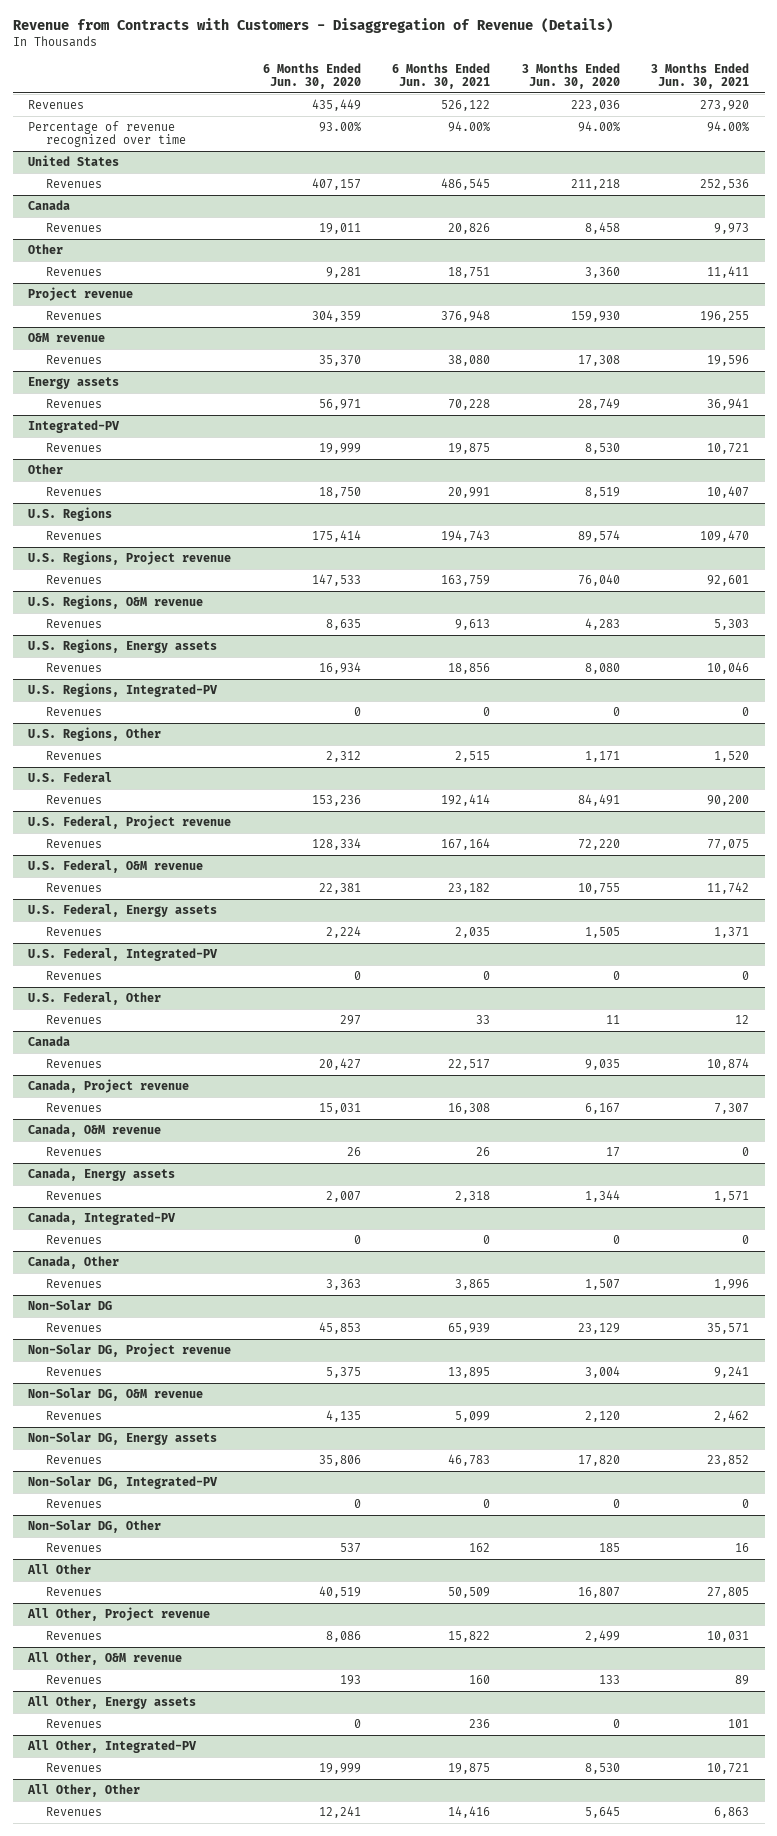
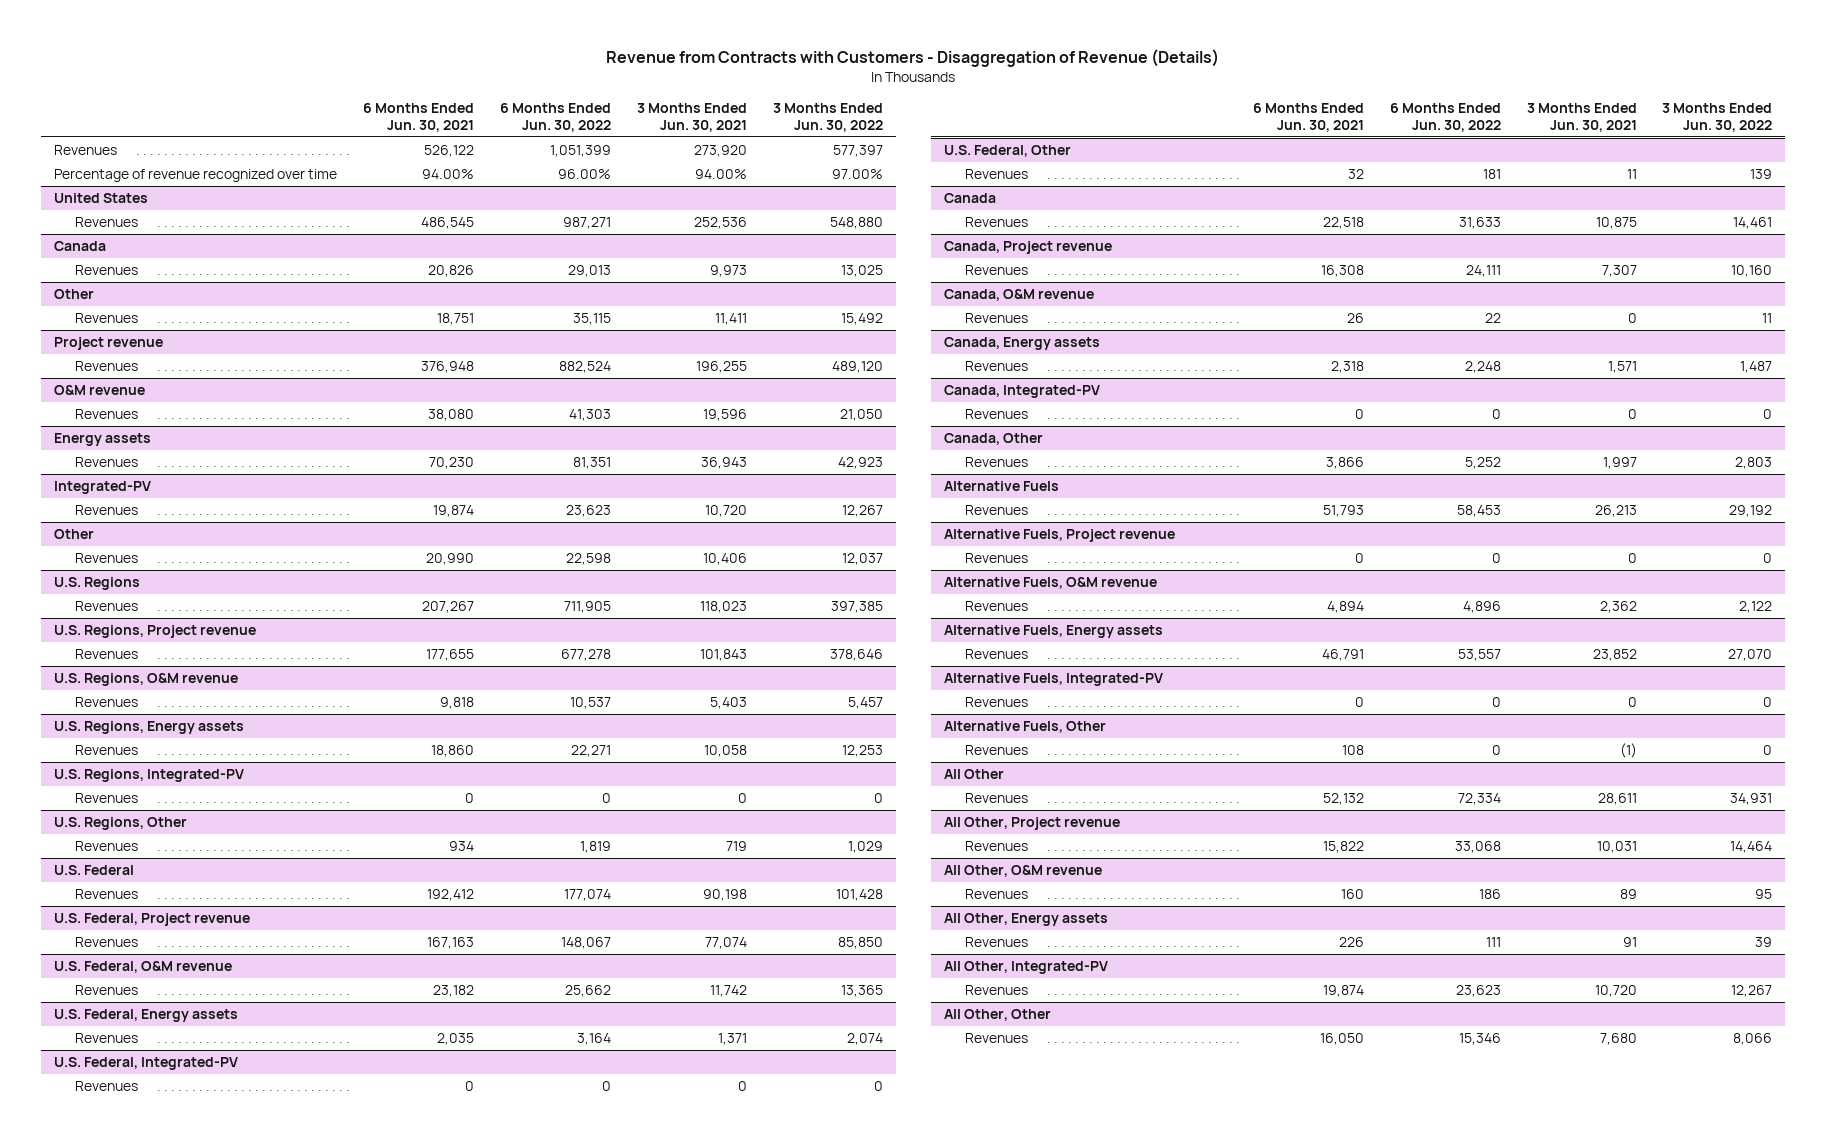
[262,62,361,89] 6 Months Ended Jun. 30, 2020 -> none
[521,62,620,89] 3 Months Ended Jun. 30, 2020 -> none
none -> [499,102,611,133] 6 Months Ended Jun. 30, 2022
none -> [772,102,883,133] 3 Months Ended Jun. 30, 2022
[448,398,491,410] 70,228 -> [428,456,474,469] 70,230
[707,397,750,410] 36,941 -> [700,456,747,469] 36,943
[448,442,491,454] 19,875 -> [432,504,474,517] 19,874
[707,442,750,454] 10,721 -> [704,504,747,517] 10,720
[448,486,491,498] 20,991 -> [425,552,474,565] 20,990
[707,485,750,498] 10,407 -> [702,552,747,565] 10,406
[441,529,491,542] 194,743 -> [421,600,474,613] 207,267
[700,529,750,542] 109,470 -> [699,600,747,613] 118,023
[441,574,491,586] 163,759 -> [425,648,474,661] 177,655
[707,574,750,586] 92,601 -> [699,648,747,661] 101,843
[455,618,491,630] 9,613 -> [439,696,474,709] 9,818
[714,618,750,630] 5,303 -> [709,696,747,709] 5,403
[448,662,491,674] 18,856 -> [430,744,474,757] 18,860
[707,661,750,674] 10,046 -> [703,744,747,757] 10,058
[455,750,491,762] 2,515 -> [448,840,474,851] 934
[714,750,750,762] 1,520 -> [725,840,747,851] 719
[441,793,491,806] 192,414 -> [426,888,474,901] 192,412
[707,794,750,806] 90,200 -> [702,888,747,901] 90,198
[441,837,491,850] 167,164 -> [426,936,474,949] 167,163
[707,838,750,850] 77,075 -> [704,936,747,949] 77,074
[476,1014,491,1024] 33 -> [1347,168,1364,179] 32
[735,1014,750,1024] 12 -> [1626,168,1637,179] 11
[448,1058,491,1070] 22,517 -> [1322,216,1364,229] 22,518
[707,1057,750,1070] 10,874 -> [1595,216,1637,229] 10,875
[28,1299,113,1310] Non-Solar DG -> none
[28,1342,232,1357] Non-Solar DG, Project revenue -> none
[46,1366,103,1376] Revenues -> none
[28,1387,204,1401] Non-Solar DG, O&M revenue -> none
[46,1410,103,1420] Revenues -> none
[28,1431,218,1445] Non-Solar DG, Energy assets -> none
[46,1454,103,1464] Revenues -> none
[28,1475,219,1489] Non-Solar DG, Integrated-PV -> none
[455,1278,491,1290] 3,865 -> [1325,456,1364,469] 3,866
[714,1278,750,1290] 1,996 -> [1602,456,1637,469] 1,997
none -> [943,480,1059,491] Alternative Fuels
[448,1322,491,1334] 65,939 -> [1322,504,1364,517] 51,793
[707,1322,750,1334] 35,571 -> [1594,504,1637,517] 26,213
none -> [943,528,1175,542] Alternative Fuels, Project revenue
[28,1519,162,1533] Non-Solar DG, Other -> none
none -> [943,576,1157,589] Alternative Fuels, O&M revenue
[469,1542,491,1552] 162 -> [1326,600,1364,613] 4,894
[735,1542,750,1552] 16 -> [1599,600,1637,613] 2,362
none -> [943,624,1163,638] Alternative Fuels, Energy assets
none -> [965,648,1029,659] Revenues
none -> [943,672,1163,686] Alternative Fuels, Integrated-PV
none -> [965,696,1029,707] Revenues
none -> [943,720,1106,733] Alternative Fuels, Other
none -> [965,744,1029,755] Revenues
[448,1586,491,1598] 50,509 -> [1322,792,1364,805] 52,132
[707,1586,750,1598] 27,805 -> [1597,792,1637,805] 28,611
[469,1718,491,1728] 236 -> [1338,936,1364,947] 226
[728,1718,750,1728] 101 -> [1622,936,1637,947] 91
[448,1762,491,1774] 19,875 -> [1322,984,1364,997] 19,874
[707,1762,750,1774] 10,721 -> [1594,984,1637,997] 10,720
[448,1805,491,1818] 14,416 -> [1319,1032,1364,1045] 16,050
[714,1806,750,1818] 6,863 -> [1599,1032,1637,1045] 7,680

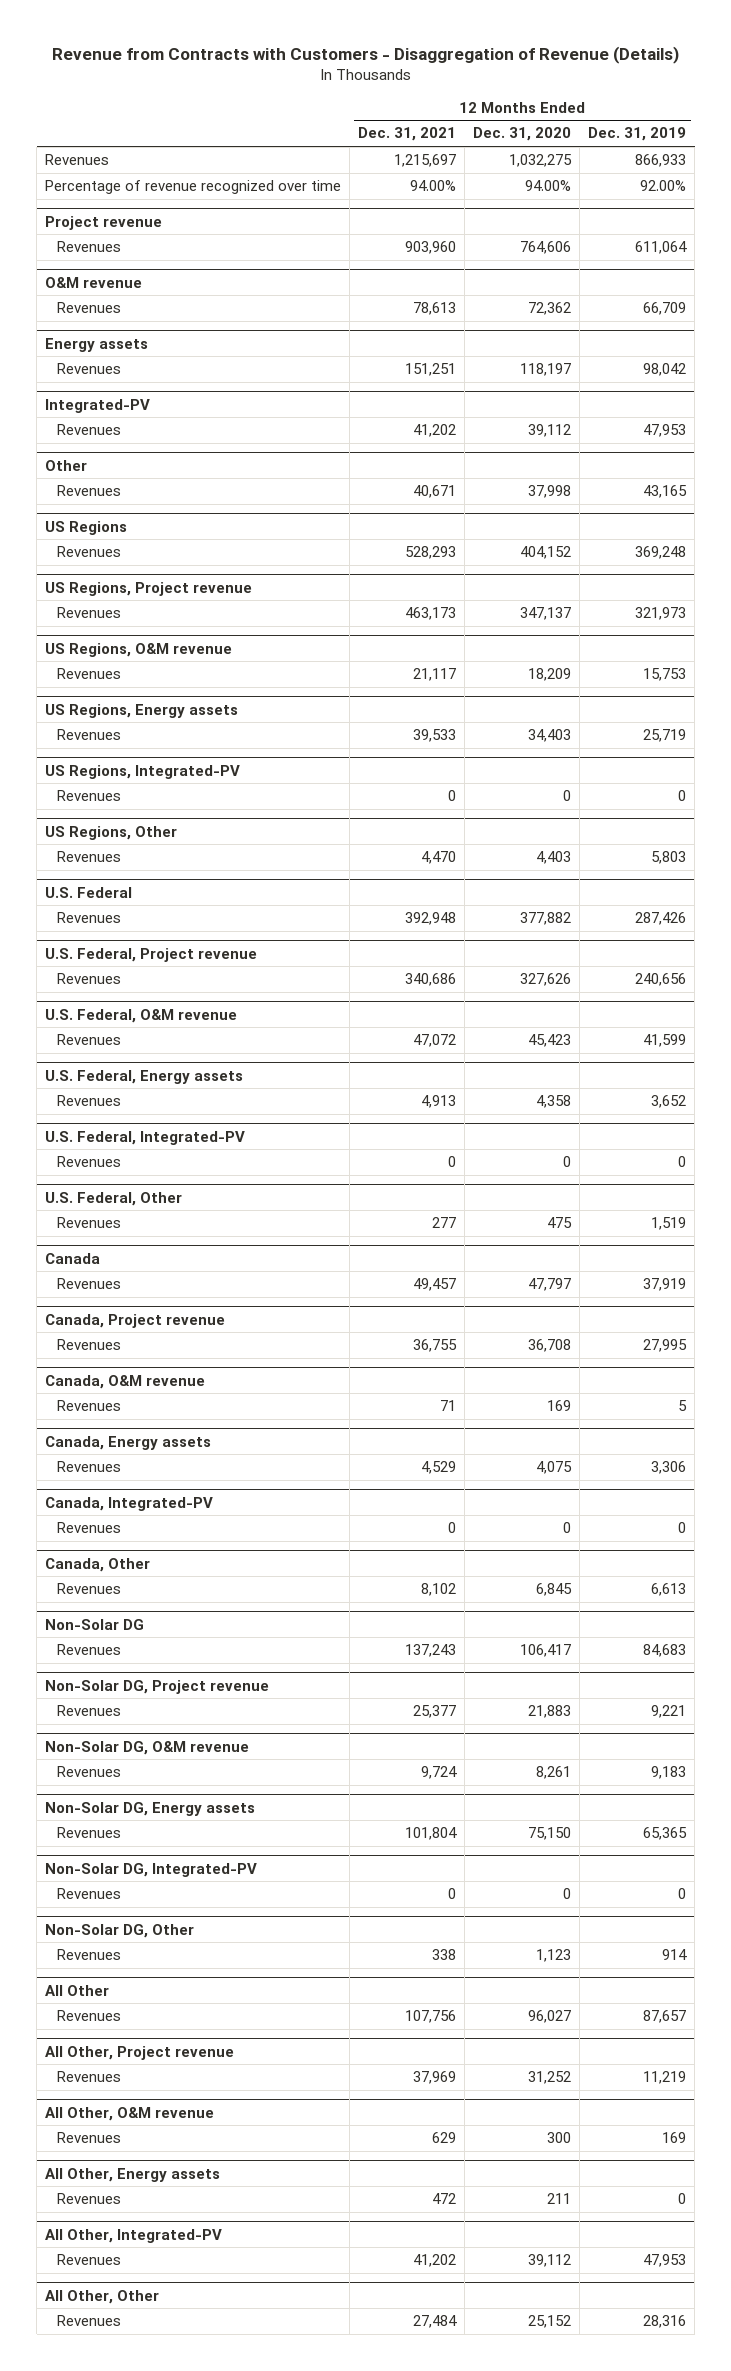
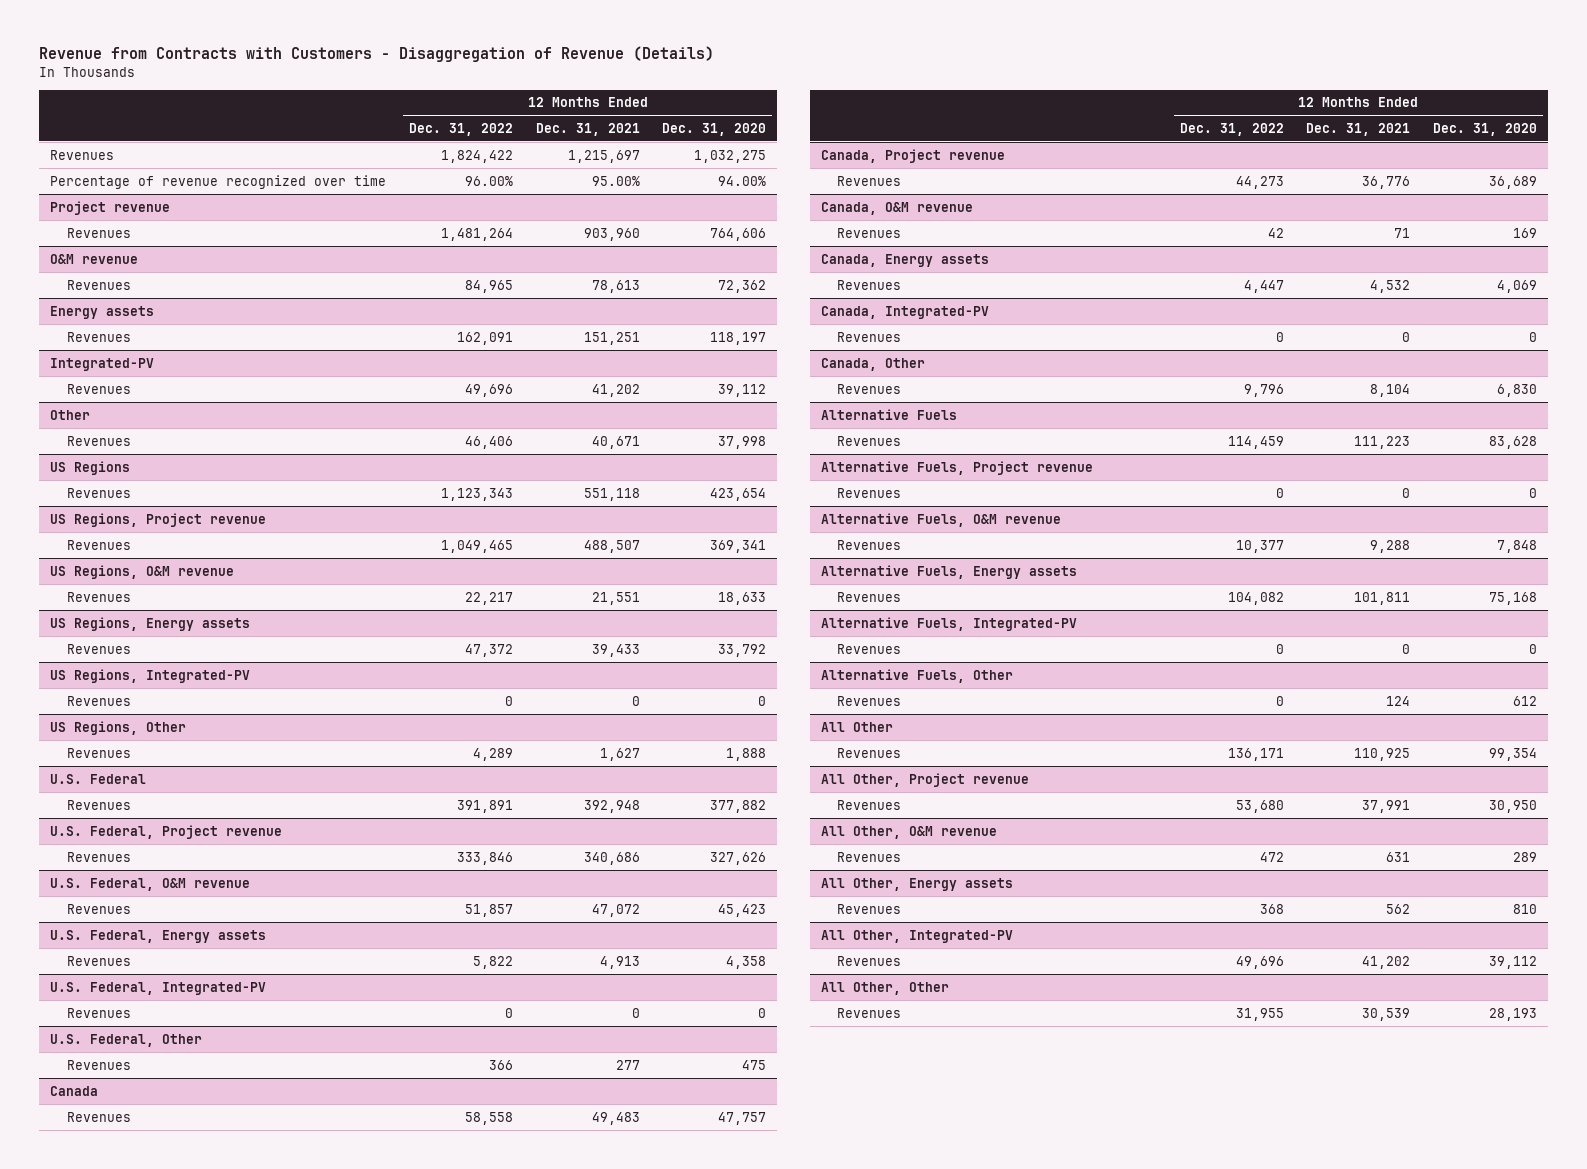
[588,127,687,142] Dec. 31, 2019 -> none
none -> [408,122,513,136] Dec. 31, 2022
[410,180,457,192] 94.00% -> [591,175,640,186] 95.00%
[405,546,457,560] 528,293 -> [583,487,640,501] 551,118
[520,546,572,560] 404,152 -> [710,487,767,501] 423,654
[405,607,457,621] 463,173 -> [583,539,640,553] 488,507
[520,607,572,621] 347,137 -> [710,539,767,553] 369,341
[413,668,457,682] 21,117 -> [591,591,640,605] 21,551
[528,668,572,682] 18,209 -> [718,591,767,605] 18,633
[413,729,457,743] 39,533 -> [591,643,640,657] 39,433
[528,729,572,743] 34,403 -> [718,643,767,657] 33,792
[421,851,457,865] 4,470 -> [599,747,640,761] 1,627
[536,851,572,865] 4,403 -> [726,747,767,761] 1,888
[413,1278,457,1292] 49,457 -> [591,1111,640,1125] 49,483
[528,1278,572,1292] 47,797 -> [718,1111,767,1125] 47,757
[413,1339,458,1353] 36,755 -> [1362,175,1411,189] 36,776
[528,1339,572,1353] 36,708 -> [1488,175,1537,189] 36,689
[421,1461,457,1475] 4,529 -> [1370,279,1411,293] 4,532
[536,1461,573,1475] 4,075 -> [1496,279,1537,293] 4,069
[45,1618,145,1630] Non-Solar DG -> none
[45,1679,270,1694] Non-Solar DG, Project revenue -> none
[56,1705,121,1717] Revenues -> none
[45,1740,250,1755] Non-Solar DG, O&M revenue -> none
[56,1766,121,1778] Revenues -> none
[45,1801,256,1816] Non-Solar DG, Energy assets -> none
[56,1827,121,1839] Revenues -> none
[45,1862,258,1877] Non-Solar DG, Integrated-PV -> none
[421,1583,457,1597] 8,102 -> [1370,383,1411,397] 8,104
[536,1583,573,1597] 6,845 -> [1496,383,1537,397] 6,830
none -> [821,408,958,420] Alternative Fuels
[405,1644,457,1658] 137,243 -> [1354,435,1411,449] 111,223
[520,1644,572,1658] 106,417 -> [1488,435,1537,449] 83,628
none -> [821,460,1094,475] Alternative Fuels, Project revenue
[45,1923,195,1938] Non-Solar DG, Other -> none
none -> [821,512,1062,527] Alternative Fuels, O&M revenue
[432,1949,457,1961] 338 -> [1370,539,1411,553] 9,288
[536,1949,572,1963] 1,123 -> [1496,539,1537,553] 7,848
none -> [821,564,1078,579] Alternative Fuels, Energy assets
none -> [837,591,902,602] Revenues
none -> [821,616,1078,631] Alternative Fuels, Integrated-PV
none -> [837,643,902,654] Revenues
none -> [821,668,1014,683] Alternative Fuels, Other
none -> [837,695,902,706] Revenues
[405,2010,457,2024] 107,756 -> [1354,747,1411,761] 110,925
[528,2010,572,2024] 96,027 -> [1488,747,1537,761] 99,354
[413,2071,457,2085] 37,969 -> [1362,799,1411,813] 37,991
[528,2071,572,2085] 31,252 -> [1488,799,1537,813] 30,950
[432,2132,457,2144] 629 -> [1386,851,1411,862] 631
[547,2132,572,2144] 300 -> [1512,851,1537,862] 289
[432,2193,457,2205] 472 -> [1386,903,1411,914] 562
[547,2193,572,2205] 211 -> [1512,903,1537,914] 810
[413,2315,458,2329] 27,484 -> [1362,1007,1411,1021] 30,539
[528,2315,572,2329] 25,152 -> [1488,1007,1537,1021] 28,193

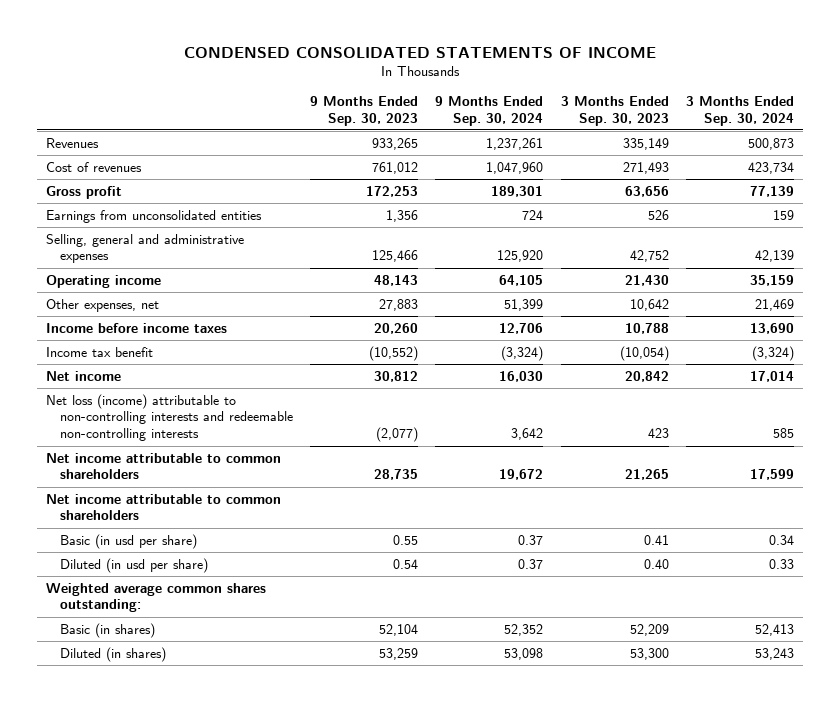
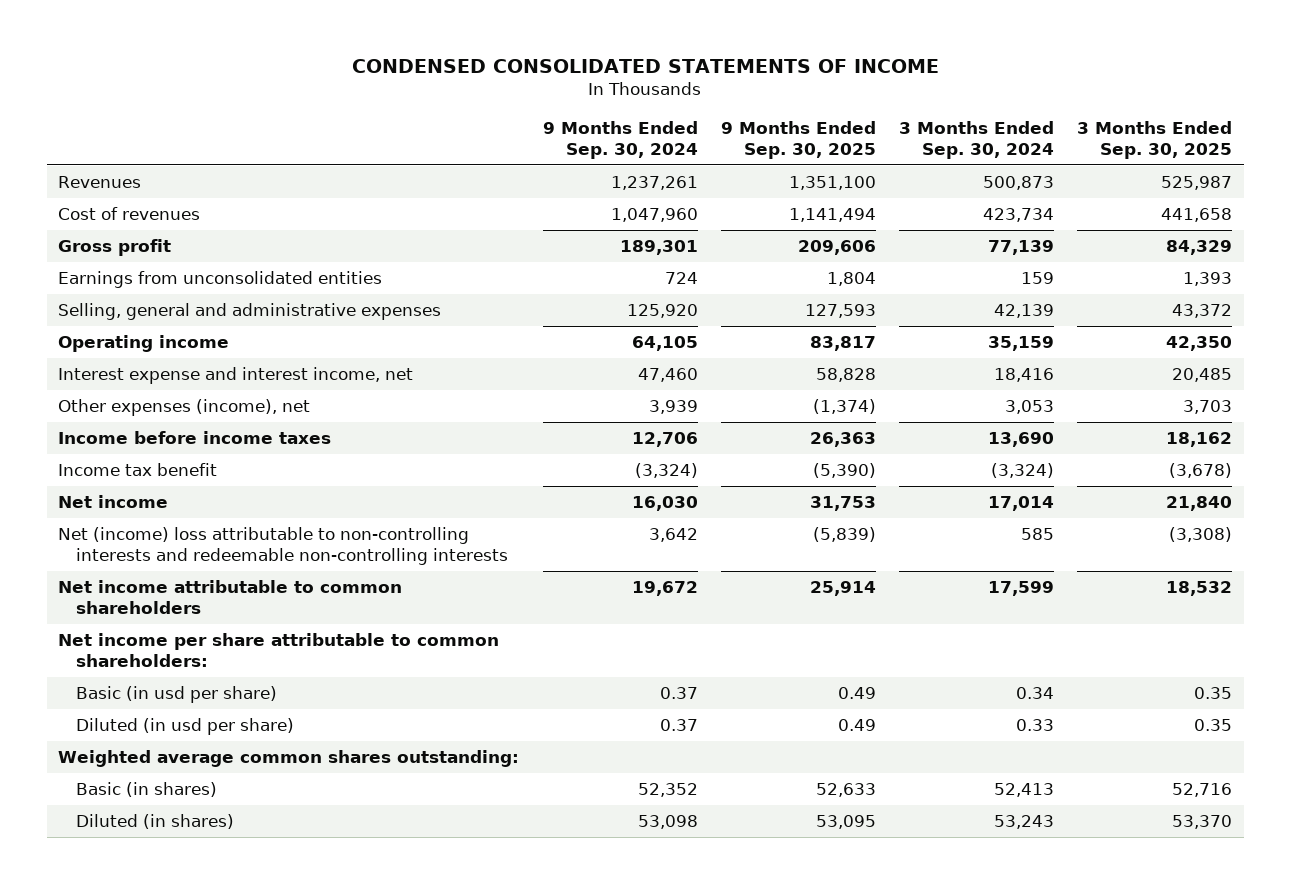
[309,95,418,126] 9 Months Ended Sep. 30, 2023 -> none
[560,95,669,126] 3 Months Ended Sep. 30, 2023 -> none
none -> [720,120,876,159] 9 Months Ended Sep. 30, 2025
none -> [1077,120,1233,159] 3 Months Ended Sep. 30, 2025
none -> [58,366,414,384] Interest expense and interest income, net
[45,298,159,312] Other expenses, net -> [58,398,311,416] Other expenses (income), net
[504,298,544,311] 51,399 -> [648,399,698,414] 3,939
[754,298,794,311] 21,469 -> [1004,399,1054,414] 3,053
[45,393,293,442] Net loss (income) attributable to non-controlling interests and redeemable non-controlling interests -> [58,526,509,566] Net (income) loss attributable to non-controlling interests and redeemable non-controlling interests
[45,493,281,521] Net income attributable to common shareholders -> [58,632,500,668] Net income per share attributable to common shareholders:

